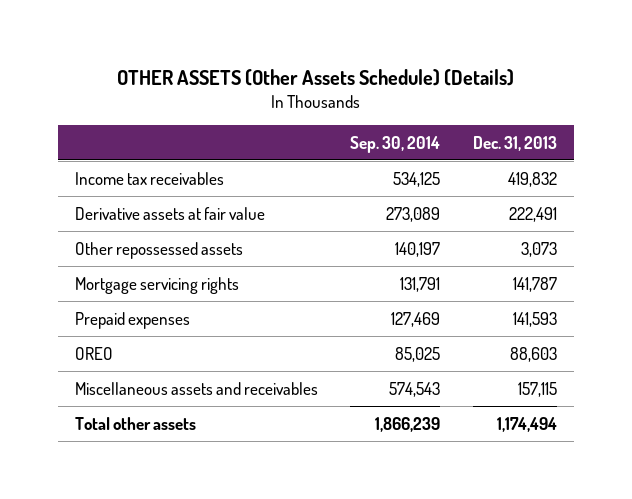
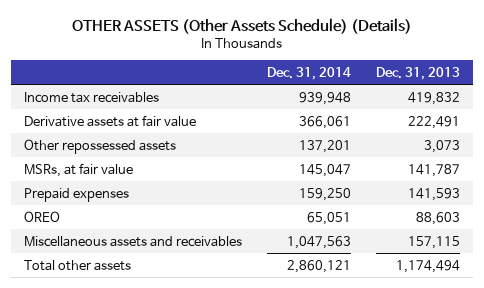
[350,135,441,153] Sep. 30, 2014 -> none
none -> [266,66,351,80] Dec. 31, 2014
[74,276,239,294] Mortgage servicing rights -> [23,162,133,177] MSRs, at fair value

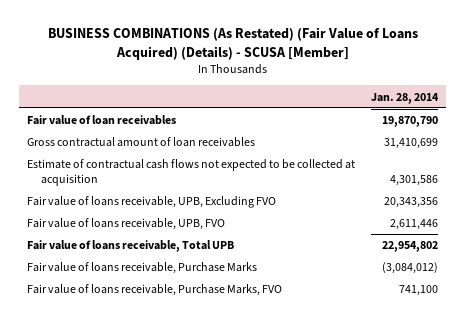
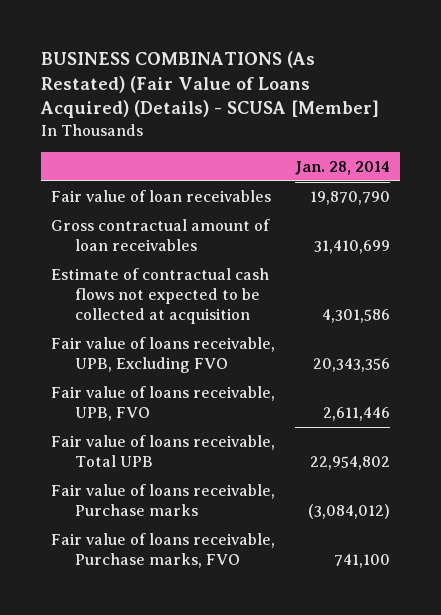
[27,262,258,275] Fair value of loans receivable, Purchase Marks -> [50,483,275,516] Fair value of loans receivable, Purchase marks
[27,284,283,297] Fair value of loans receivable, Purchase Marks, FVO -> [50,532,275,568] Fair value of loans receivable, Purchase marks, FVO

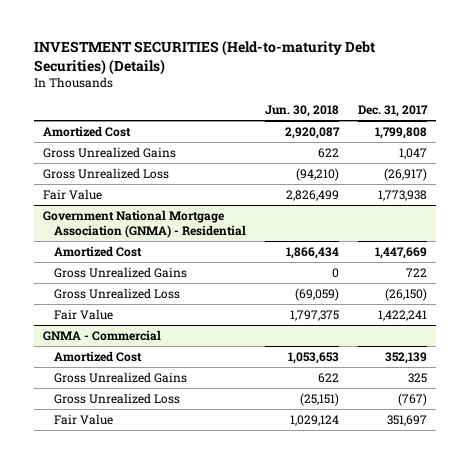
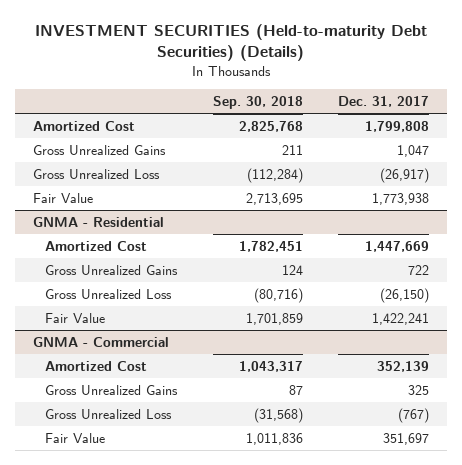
[265,105,340,118] Jun. 30, 2018 -> none
none -> [212,95,303,109] Sep. 30, 2018
[43,209,247,239] Government National Mortgage Association (GNMA) - Residential -> [32,216,164,227] GNMA - Residential

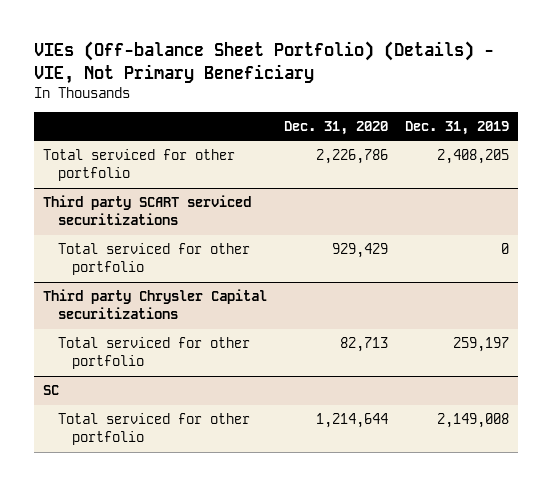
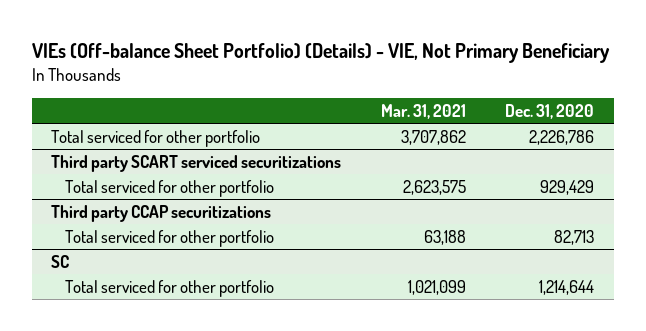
[405,121,510,136] Dec. 31, 2019 -> none
none -> [380,103,466,119] Mar. 31, 2021
[42,289,267,320] Third party Chrysler Capital securitizations -> [51,204,272,222] Third party CCAP securitizations

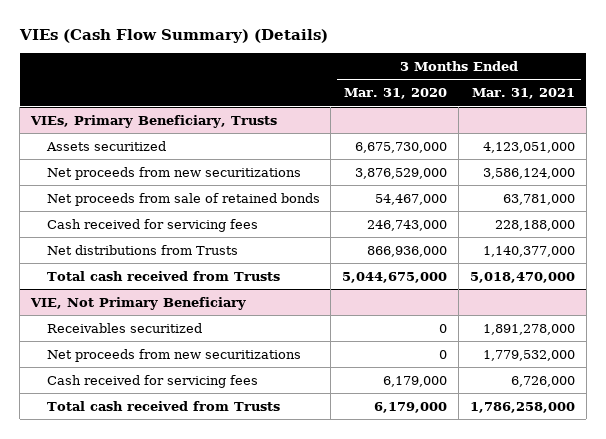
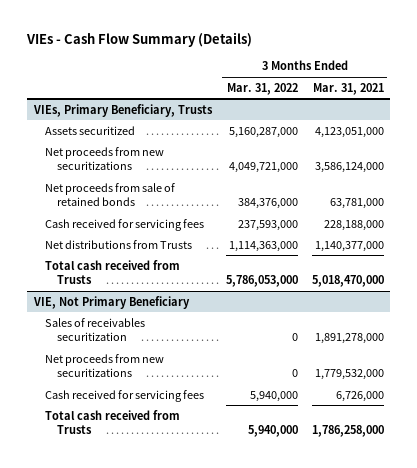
[18,28,328,43] VIEs (Cash Flow Summary) (Details) -> [25,32,252,48] VIEs - Cash Flow Summary (Details)
[344,88,448,100] Mar. 31, 2020 -> none
none -> [226,82,298,95] Mar. 31, 2022
[46,322,202,333] Receivables securitized -> [45,317,146,342] Sales of receivables securitization

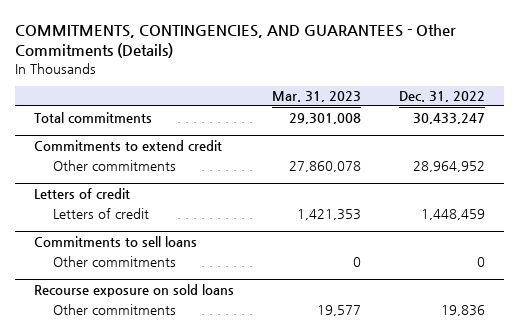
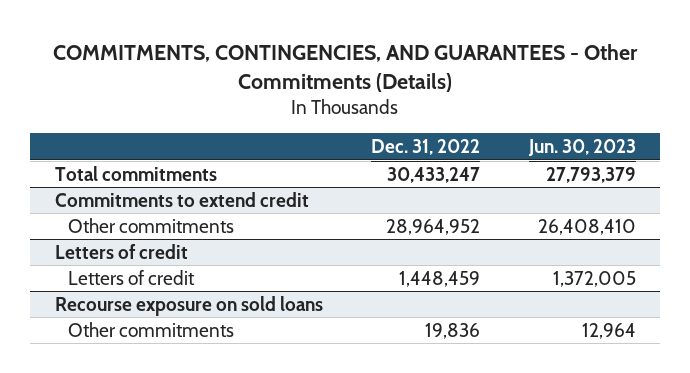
[271,91,361,103] Mar. 31, 2023 -> none
none -> [527,139,636,157] Jun. 30, 2023
[33,235,197,247] Commitments to sell loans -> none
[53,255,177,267] Other commitments -> none

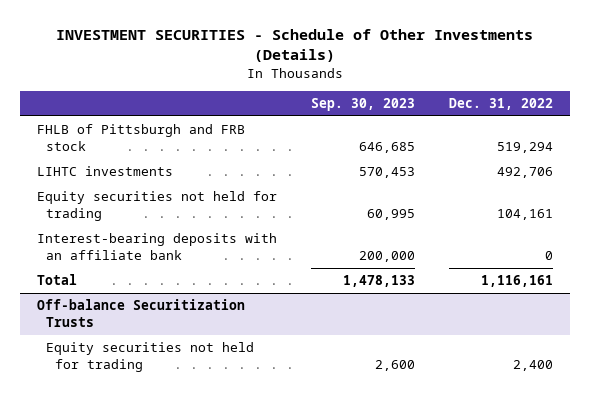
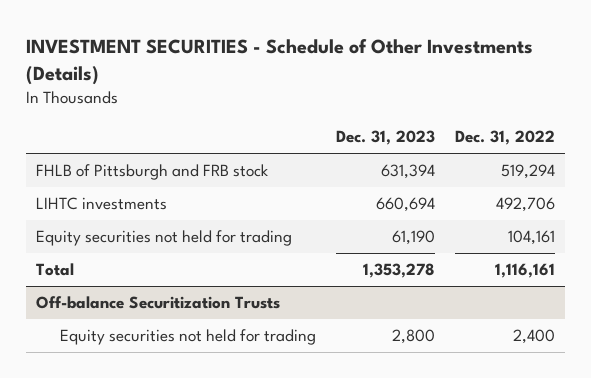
[311,97,416,111] Sep. 30, 2023 -> none
none -> [335,130,435,146] Dec. 31, 2023
[37,233,278,260] Interest-bearing deposits with an affiliate bank -> none

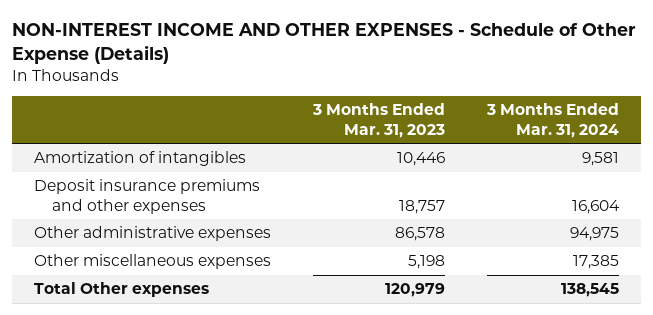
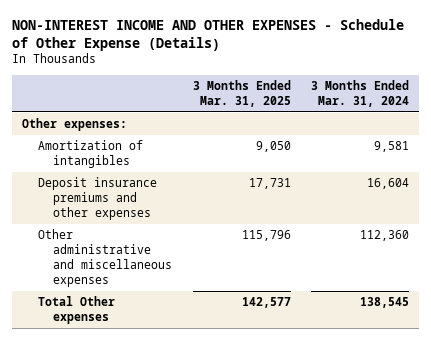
[311,103,445,138] 3 Months Ended Mar. 31, 2023 -> none
none -> [192,80,291,108] 3 Months Ended Mar. 31, 2025
none -> [21,117,127,131] Other expenses:
[33,254,271,270] Other miscellaneous expenses -> none
[33,226,271,242] Other administrative expenses -> [37,228,173,288] Other administrative and miscellaneous expenses
[570,227,620,242] 94,975 -> [359,229,409,241] 112,360

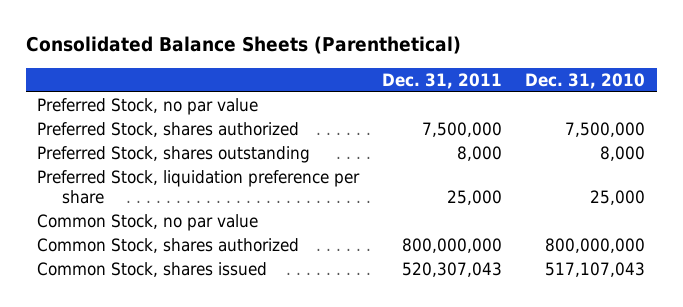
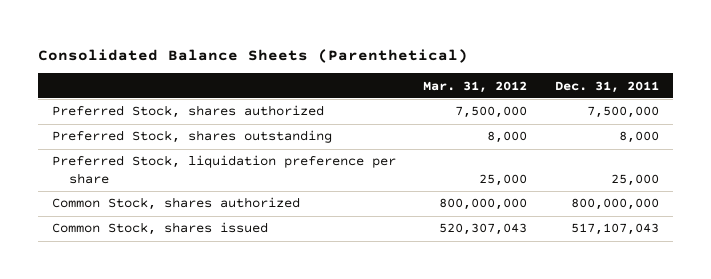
[525,72,646,89] Dec. 31, 2010 -> none
none -> [423,80,528,93] Mar. 31, 2012
[37,97,259,115] Preferred Stock, no par value -> none
[37,213,259,231] Common Stock, no par value -> none
[402,261,503,277] 520,307,043 -> [571,223,660,236] 517,107,043

